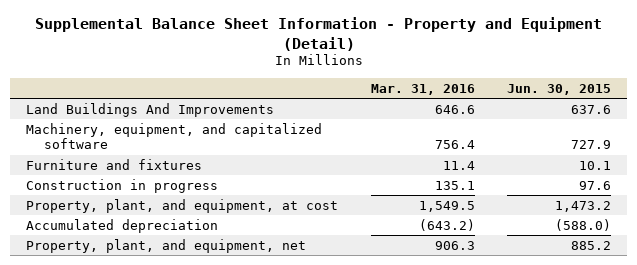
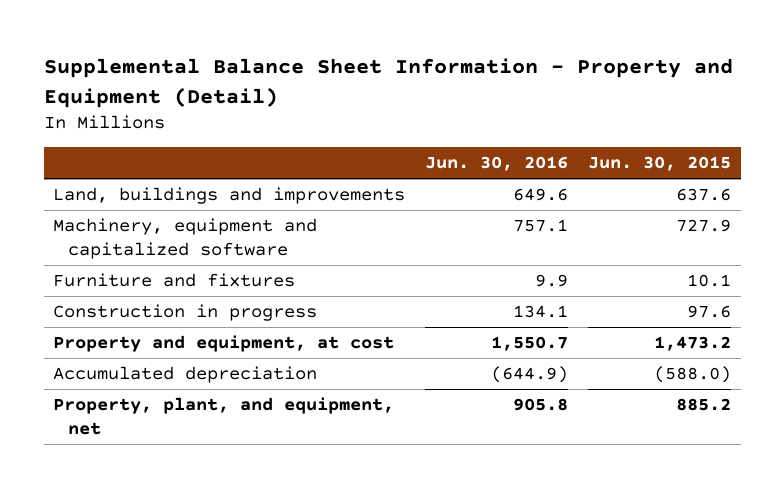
[370,83,475,95] Mar. 31, 2016 -> none
none -> [425,156,569,172] Jun. 30, 2016
[26,102,275,117] Land Buildings And Improvements -> [53,187,406,205] Land, buildings and improvements
[26,122,323,150] Machinery, equipment, and capitalized software -> [53,218,318,260] Machinery, equipment and capitalized software
[26,198,339,213] Property, plant, and equipment, at cost -> [53,335,395,353] Property and equipment, at cost

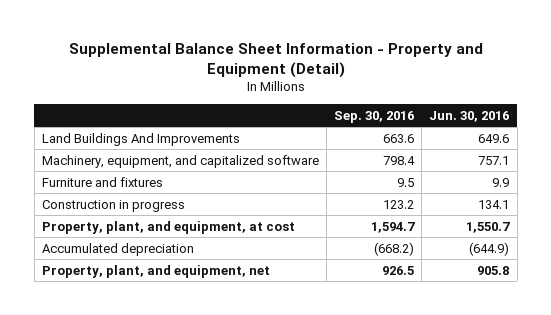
[587,156,731,172] Jun. 30, 2015 -> none
none -> [334,110,415,123] Sep. 30, 2016
[53,187,406,205] Land, buildings and improvements -> [41,132,240,146] Land Buildings And Improvements
[53,218,318,260] Machinery, equipment and capitalized software -> [41,154,319,168] Machinery, equipment, and capitalized software
[53,335,395,353] Property and equipment, at cost -> [41,220,295,234] Property, plant, and equipment, at cost

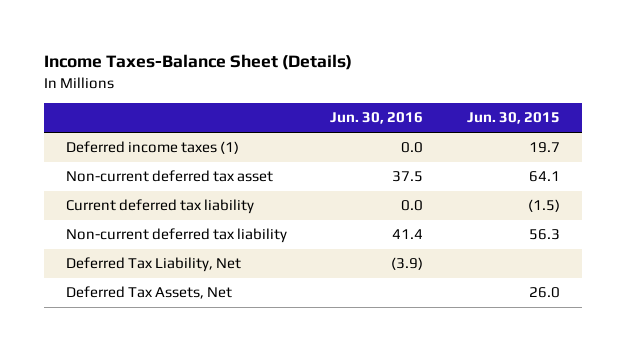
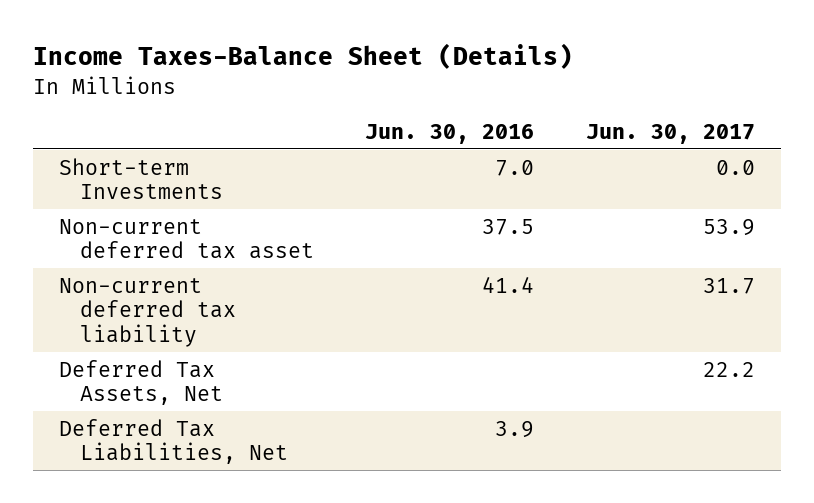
[466,112,560,125] Jun. 30, 2015 -> none
none -> [586,123,756,144] Jun. 30, 2017
[65,141,239,155] Deferred income taxes (1) -> none
none -> [58,157,223,200] Short-term Investments
[65,199,254,215] Current deferred tax liability -> none
[65,257,241,273] Deferred Tax Liability, Net -> none
none -> [58,418,288,465] Deferred Tax Liabilities, Net

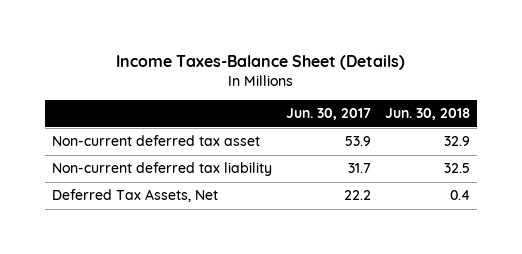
[365,123,535,144] Jun. 30, 2016 -> none
none -> [385,108,471,121] Jun. 30, 2018
[58,157,223,200] Short-term Investments -> none
[58,418,288,465] Deferred Tax Liabilities, Net -> none

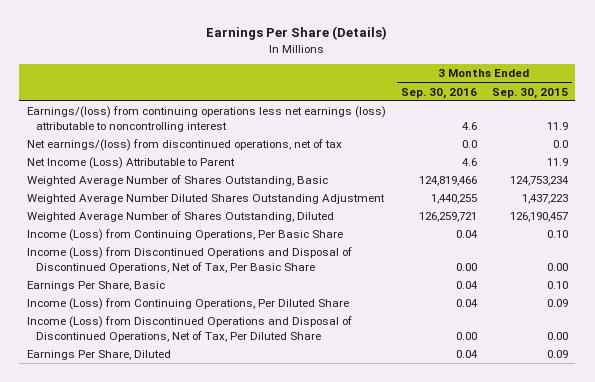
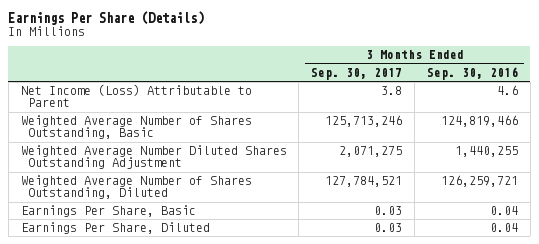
[491,87,568,99] Sep. 30, 2015 -> none
none -> [311,67,403,80] Sep. 30, 2017
[26,106,386,132] Earnings/(loss) from continuing operations less net earnings (loss) attributable to noncontrolling interest -> none
[26,139,342,152] Net earnings/(loss) from discontinued operations, net of tax -> none
[26,229,343,242] Income (Loss) from Continuing Operations, Per Basic Share -> none
[26,247,352,273] Income (Loss) from Discontinued Operations and Disposal of Discontinued Operations, Net of Tax, Per Basic Share -> none
[26,298,349,311] Income (Loss) from Continuing Operations, Per Diluted Share -> none
[26,316,352,342] Income (Loss) from Discontinued Operations and Disposal of Discontinued Operations, Net of Tax, Per Diluted Share -> none

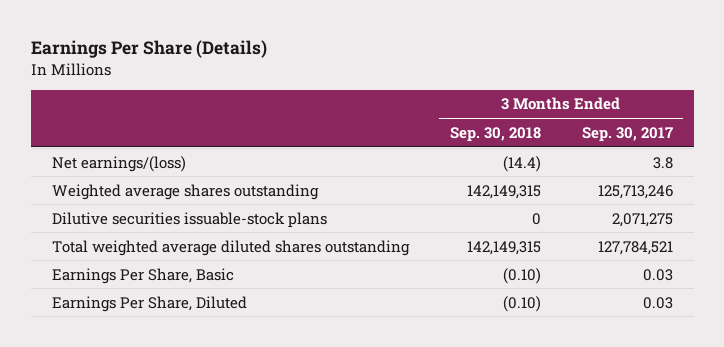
[427,66,519,80] Sep. 30, 2016 -> none
none -> [449,126,541,142] Sep. 30, 2018
[20,84,252,108] Net Income (Loss) Attributable to Parent -> [51,155,186,172] Net earnings/(loss)
[20,115,252,140] Weighted Average Number of Shares Outstanding, Basic -> [51,183,319,200] Weighted average shares outstanding
[20,145,287,170] Weighted Average Number Diluted Shares Outstanding Adjustment -> [51,211,327,228] Dilutive securities issuable-stock plans
[20,175,252,200] Weighted Average Number of Shares Outstanding, Diluted -> [51,239,410,256] Total weighted average diluted shares outstanding

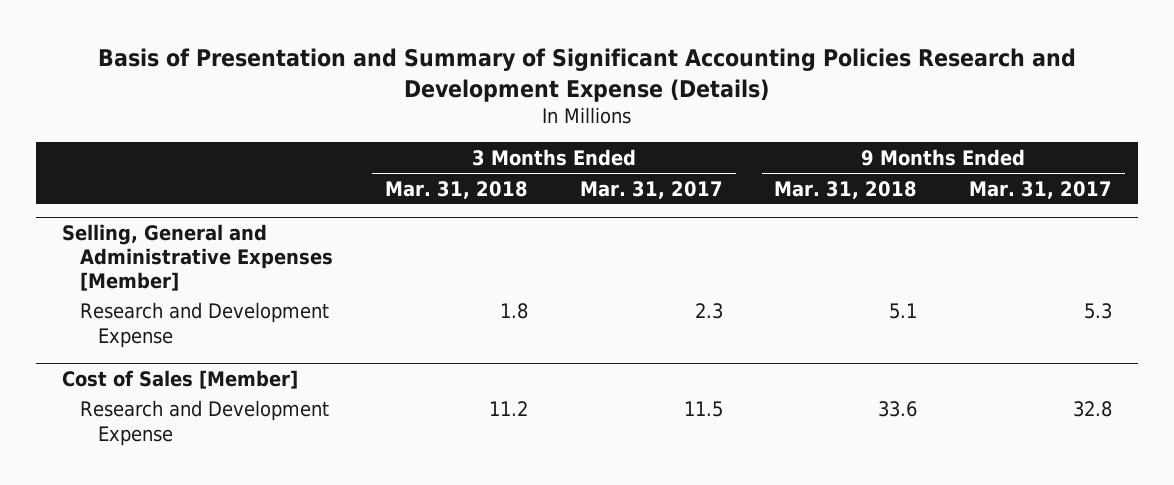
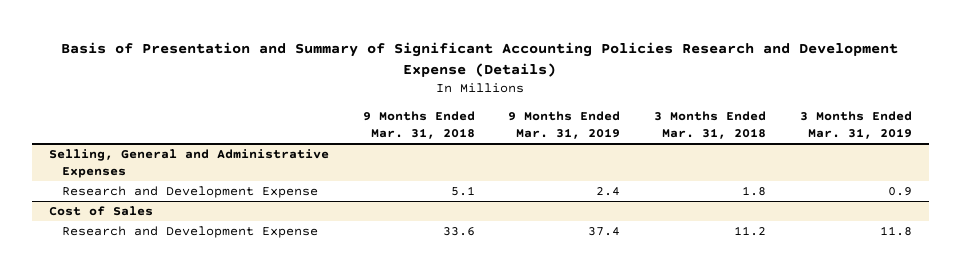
[579,180,723,199] Mar. 31, 2017 -> none
[969,180,1113,199] Mar. 31, 2017 -> none
none -> [508,111,621,140] 9 Months Ended Mar. 31, 2019
none -> [800,111,913,140] 3 Months Ended Mar. 31, 2019
[61,223,333,291] Selling, General and Administrative Expenses [Member] -> [48,149,329,179] Selling, General and Administrative Expenses
[61,369,298,389] Cost of Sales [Member] -> [48,206,153,217] Cost of Sales

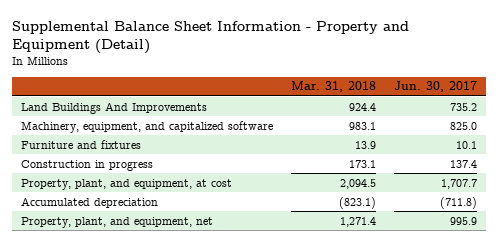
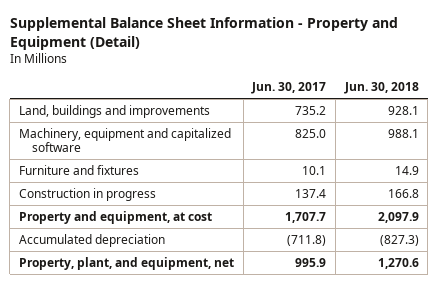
[291,81,377,93] Mar. 31, 2018 -> none
none -> [343,82,419,95] Jun. 30, 2018
[21,101,208,114] Land Buildings And Improvements -> [18,104,210,118] Land, buildings and improvements
[21,120,274,133] Machinery, equipment, and capitalized software -> [18,127,231,152] Machinery, equipment and capitalized software
[21,178,233,190] Property, plant, and equipment, at cost -> [18,210,212,224] Property and equipment, at cost

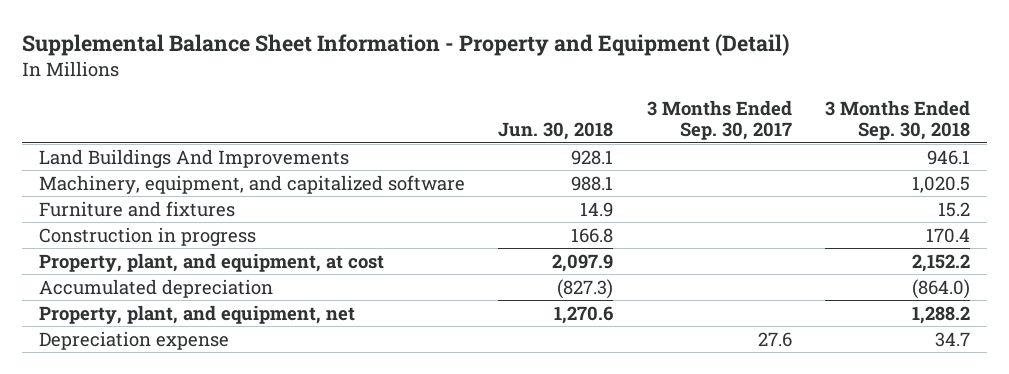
[251,82,327,95] Jun. 30, 2017 -> none
none -> [646,99,792,141] 3 Months Ended Sep. 30, 2017
none -> [825,99,971,141] 3 Months Ended Sep. 30, 2018
[18,104,210,118] Land, buildings and improvements -> [38,148,349,168] Land Buildings And Improvements
[18,127,231,152] Machinery, equipment and capitalized software -> [38,174,465,194] Machinery, equipment, and capitalized software
[18,210,212,224] Property and equipment, at cost -> [38,252,384,272] Property, plant, and equipment, at cost
none -> [38,330,229,350] Depreciation expense

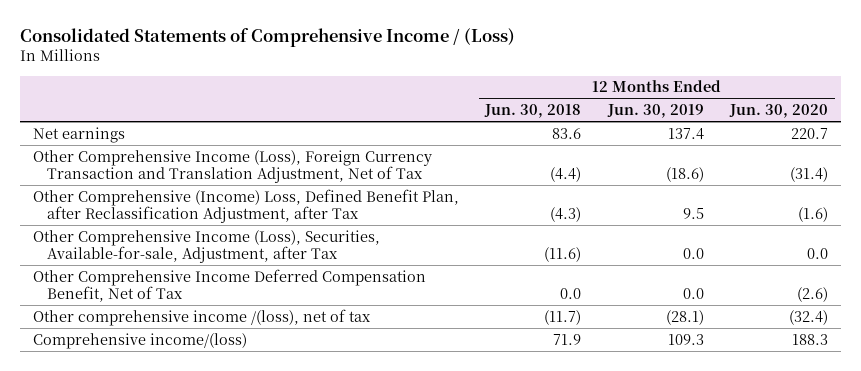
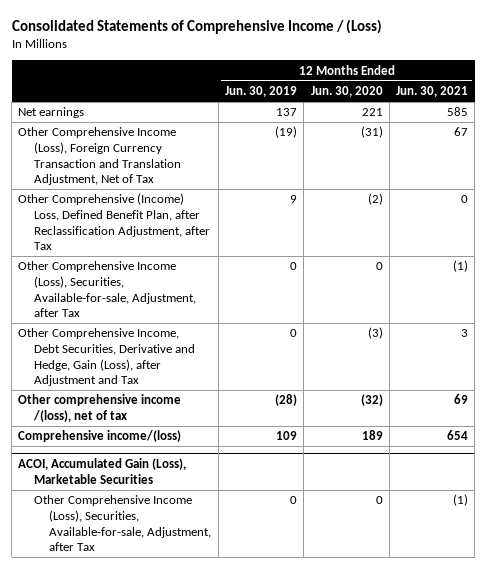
[484,104,582,119] Jun. 30, 2018 -> none
none -> [396,86,469,98] Jun. 30, 2021
[33,268,427,302] Other Comprehensive Income Deferred Compensation Benefit, Net of Tax -> none
[667,127,704,140] 137.4 -> [275,108,297,117] 137
[791,127,829,139] 220.7 -> [361,108,383,117] 221
[665,166,704,182] (18.6) -> [274,126,297,139] (19)
[790,166,829,182] (31.4) -> [360,126,383,139] (31)
[682,207,704,219] 9.5 -> [289,195,297,204] 9
[798,206,829,222] (1.6) -> [367,193,383,206] (2)
[682,247,704,259] 0.0 -> [289,262,297,271] 0
[807,247,829,259] 0.0 -> [375,262,383,271] 0
none -> [18,328,195,387] Other Comprehensive Income, Debt Securities, Derivative and Hedge, Gain (Loss), after Adjustment and Tax
[665,309,704,325] (28.1) -> [274,394,297,407] (28)
[789,309,829,325] (32.4) -> [360,394,383,407] (32)
[667,333,704,345] 109.3 -> [275,431,297,441] 109
[792,333,829,345] 188.3 -> [361,430,383,441] 189
none -> [18,458,187,484] ACOI, Accumulated Gain (Loss), Marketable Securities
none -> [33,495,212,552] Other Comprehensive Income (Loss), Securities, Available-for-sale, Adjustment, after Tax

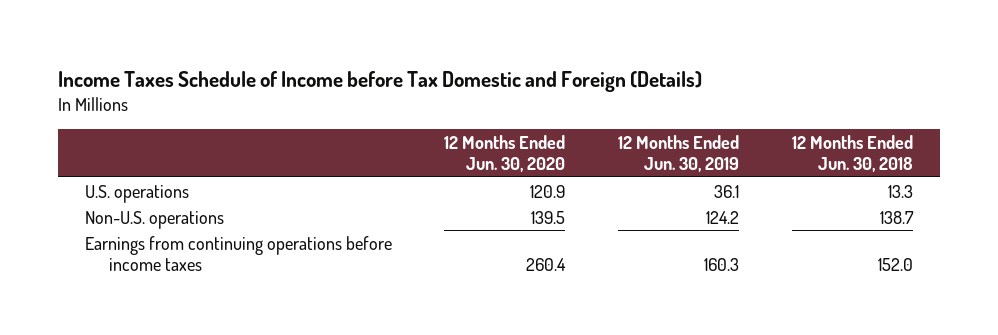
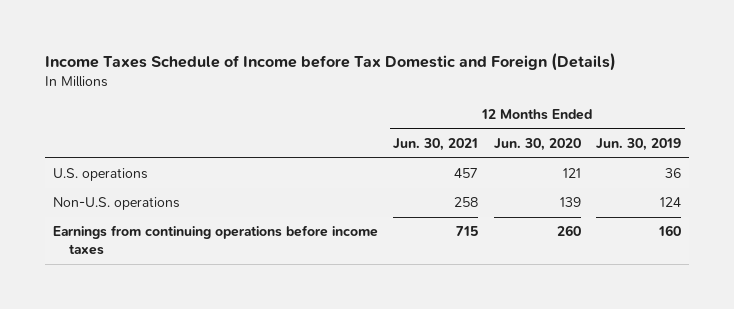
[792,135,914,173] 12 Months Ended Jun. 30, 2018 -> none
none -> [393,137,479,151] Jun. 30, 2021
[530,184,566,198] 120.9 -> [562,168,581,179] 121
[714,184,740,198] 36.1 -> [665,168,682,179] 36
[531,210,566,224] 139.5 -> [559,197,581,208] 139
[706,210,740,224] 124.2 -> [660,197,682,208] 124
[526,257,567,271] 260.4 -> [556,225,581,237] 260
[704,257,740,271] 160.3 -> [658,225,682,237] 160

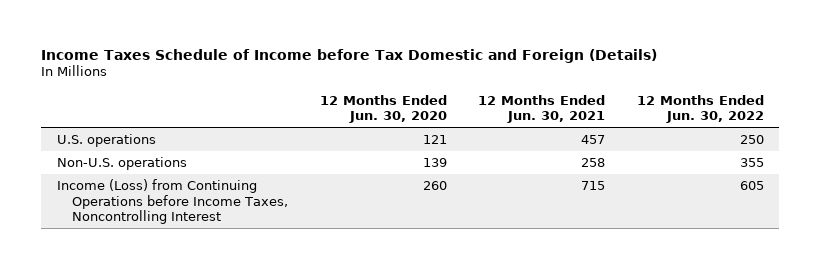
[596,137,682,151] Jun. 30, 2019 -> none
none -> [636,94,764,124] 12 Months Ended Jun. 30, 2022
[52,225,378,256] Earnings from continuing operations before income taxes -> [56,179,289,225] Income (Loss) from Continuing Operations before Income Taxes, Noncontrolling Interest

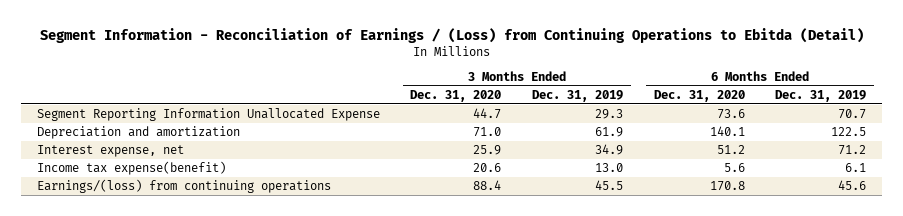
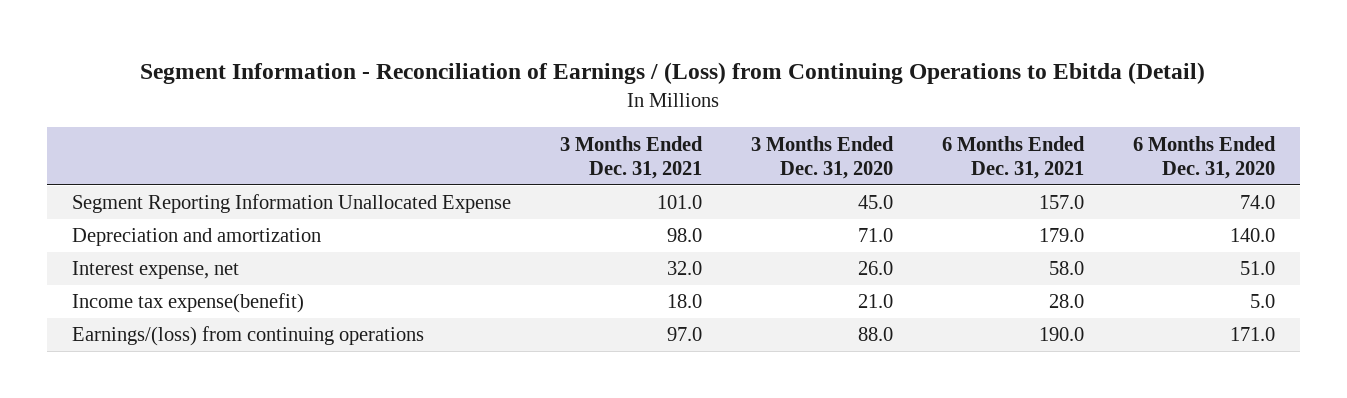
[532,90,624,103] Dec. 31, 2019 -> none
[775,90,867,103] Dec. 31, 2019 -> none
none -> [559,135,703,179] 3 Months Ended Dec. 31, 2021
none -> [942,135,1086,179] 6 Months Ended Dec. 31, 2021
[473,108,502,120] 44.7 -> [857,195,893,210] 45.0
[716,109,745,120] 73.6 -> [1240,195,1276,210] 74.0
[709,126,745,137] 140.1 -> [1230,228,1276,243] 140.0
[473,145,502,156] 25.9 -> [857,261,893,276] 26.0
[716,145,745,155] 51.2 -> [1240,261,1276,276] 51.0
[473,163,502,173] 20.6 -> [857,294,893,309] 21.0
[723,163,745,173] 5.6 -> [1250,294,1276,309] 5.0
[473,180,502,191] 88.4 -> [857,327,893,342] 88.0
[709,181,745,192] 170.8 -> [1230,327,1276,342] 171.0

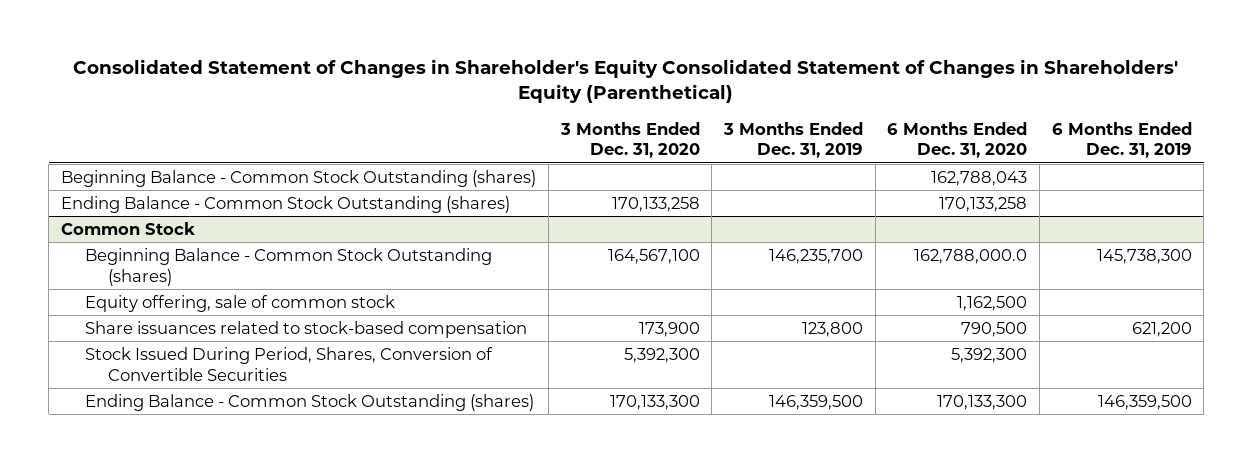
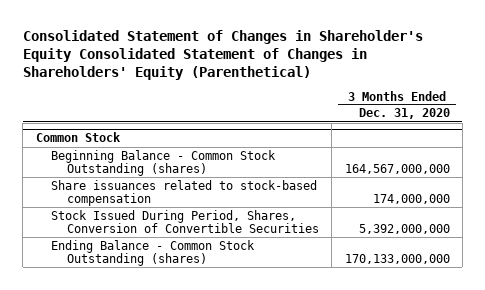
[722,121,863,159] 3 Months Ended Dec. 31, 2019 -> none
[887,121,1028,159] 6 Months Ended Dec. 31, 2020 -> none
[1051,121,1192,159] 6 Months Ended Dec. 31, 2019 -> none
[61,169,537,187] Beginning Balance - Common Stock Outstanding (shares) -> none
[61,195,511,213] Ending Balance - Common Stock Outstanding (shares) -> none
[84,294,395,312] Equity offering, sale of common stock -> none
[607,248,700,264] 164,567,100 -> [344,164,450,175] 164,567,000,000
[638,321,700,337] 173,900 -> [372,194,450,205] 174,000,000
[623,347,700,363] 5,392,300 -> [358,224,450,235] 5,392,000,000
[609,394,700,410] 170,133,300 -> [344,254,450,265] 170,133,000,000

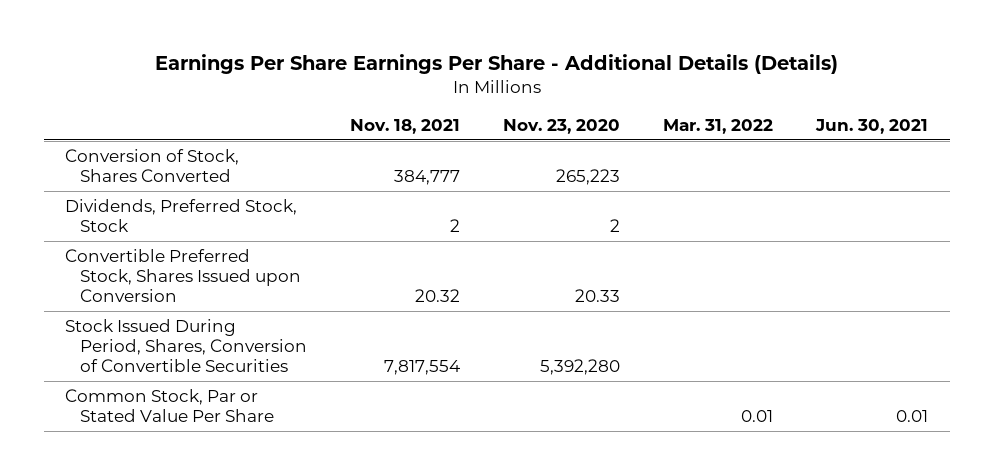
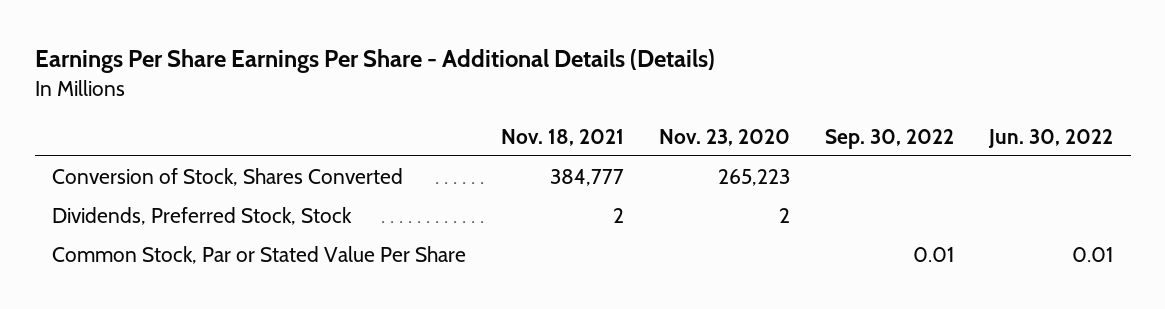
[663,118,774,134] Mar. 31, 2022 -> none
[815,118,929,134] Jun. 30, 2021 -> none
none -> [825,128,955,149] Sep. 30, 2022
none -> [988,128,1114,148] Jun. 30, 2022
[65,248,302,302] Convertible Preferred Stock, Shares Issued upon Conversion -> none
[65,318,308,372] Stock Issued During Period, Shares, Conversion of Convertible Securities -> none

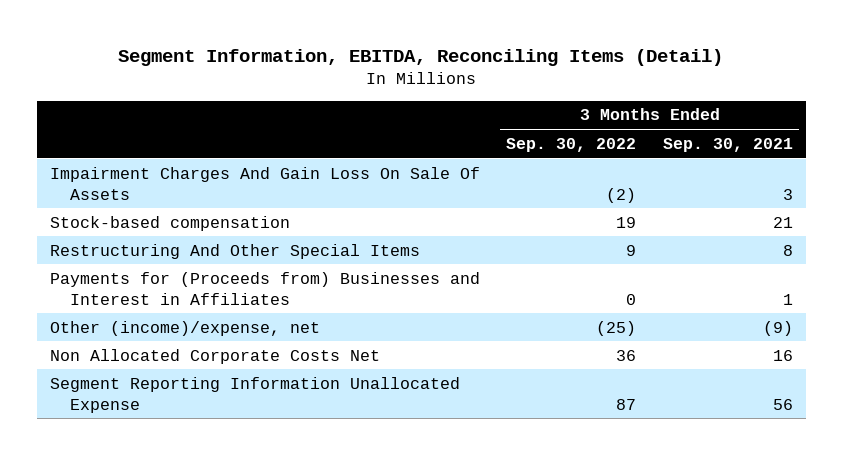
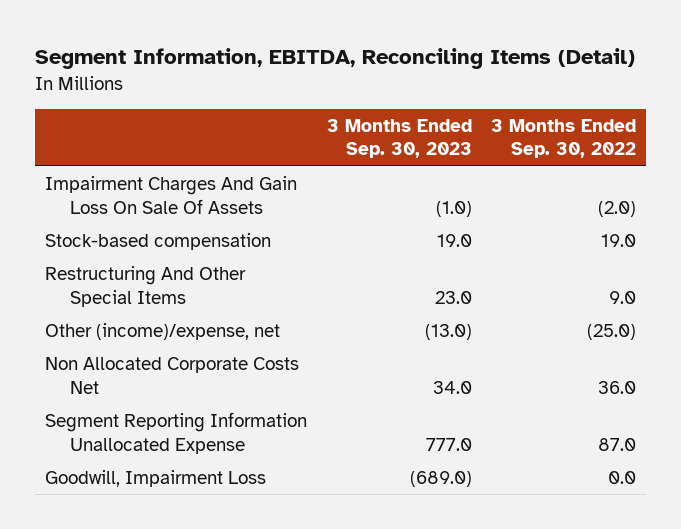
[662,137,793,152] Sep. 30, 2021 -> none
none -> [326,118,472,159] 3 Months Ended Sep. 30, 2023
[50,271,481,305] Payments for (Proceeds from) Businesses and Interest in Affiliates -> none
[606,187,637,203] (2) -> [598,200,637,217] (2.0)
[616,216,637,228] 19 -> [601,233,637,247] 19.0
[626,244,637,256] 9 -> [609,290,637,304] 9.0
[596,320,637,336] (25) -> [587,323,637,340] (25.0)
[616,349,637,361] 36 -> [598,380,637,394] 36.0
[616,398,637,410] 87 -> [598,437,637,451] 87.0
none -> [45,469,267,487] Goodwill, Impairment Loss

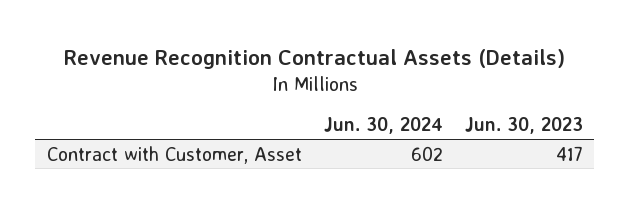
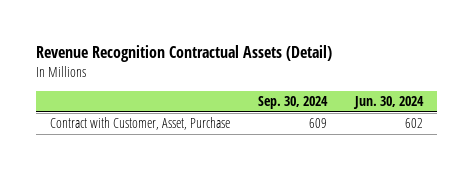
[63,49,565,70] Revenue Recognition Contractual Assets (Details) -> [36,45,333,63] Revenue Recognition Contractual Assets (Detail)
[465,117,584,135] Jun. 30, 2023 -> none
none -> [258,96,329,110] Sep. 30, 2024
[46,145,302,164] Contract with Customer, Asset -> [50,117,231,131] Contract with Customer, Asset, Purchase

